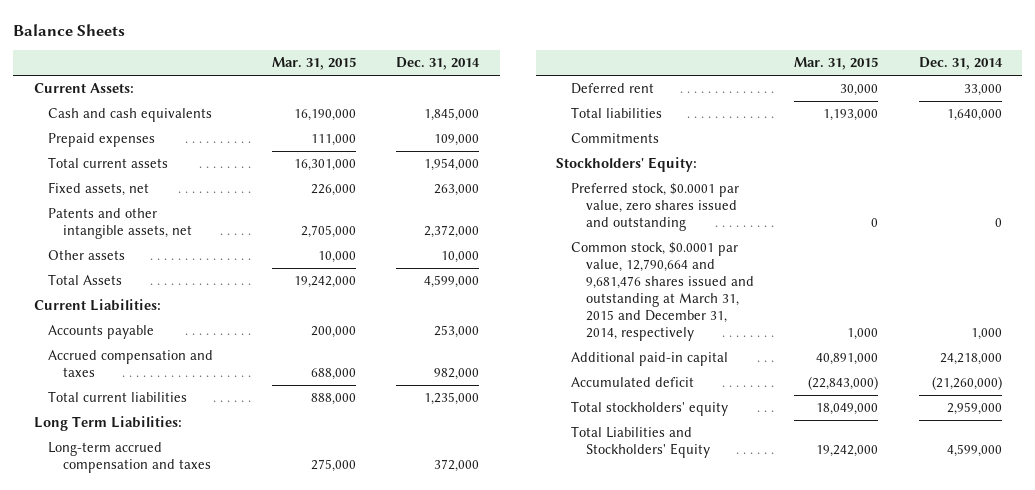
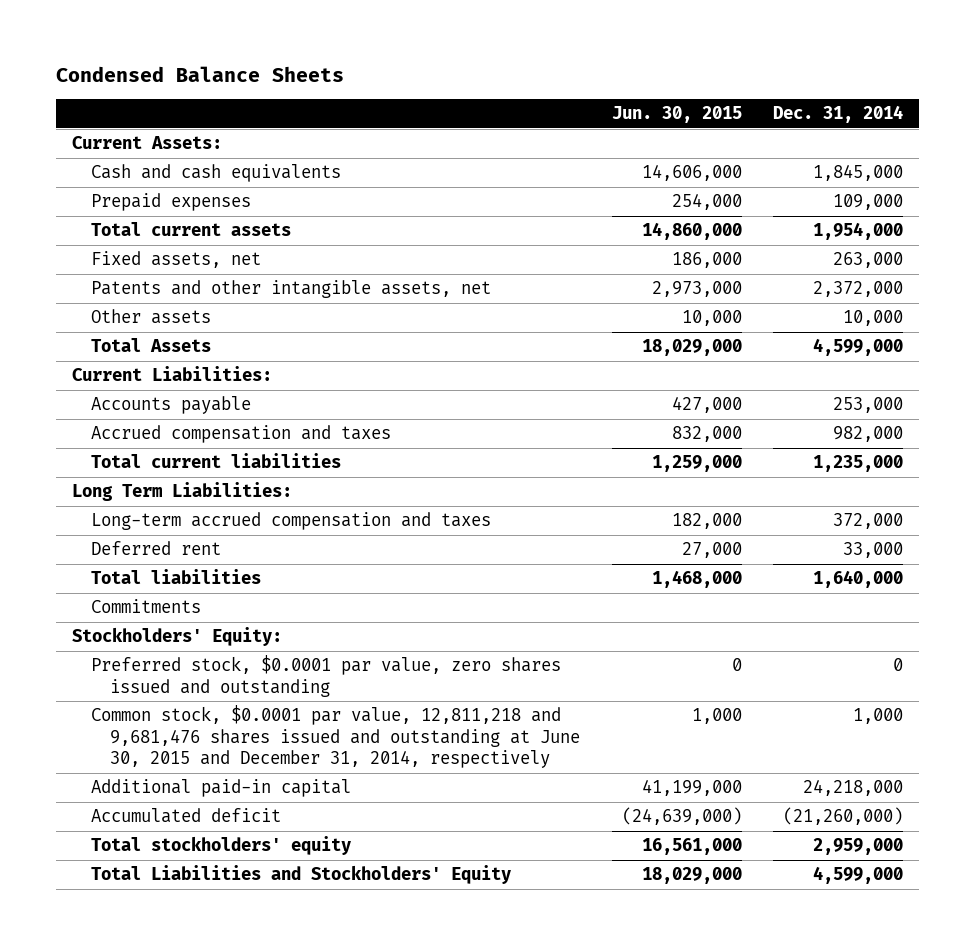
[13,23,126,36] Balance Sheets -> [56,66,345,83] Condensed Balance Sheets
[271,57,356,71] Mar. 31, 2015 -> none
none -> [611,106,742,124] Jun. 30, 2015
[570,242,754,342] Common stock, $0.0001 par value, 12,790,664 and 9,681,476 shares issued and outstanding at March 31, 2015 and December 31, 2014, respectively -> [90,705,580,769] Common stock, $0.0001 par value, 12,811,218 and 9,681,476 shares issued and outstanding at June 30, 2015 and December 31, 2014, respectively

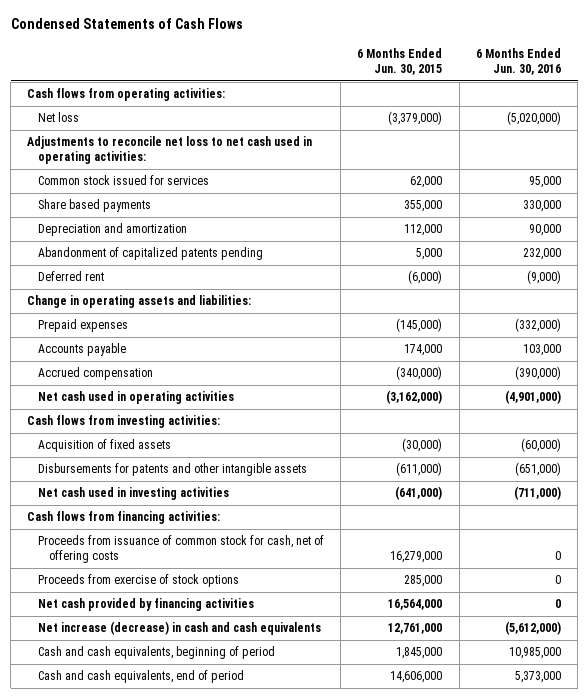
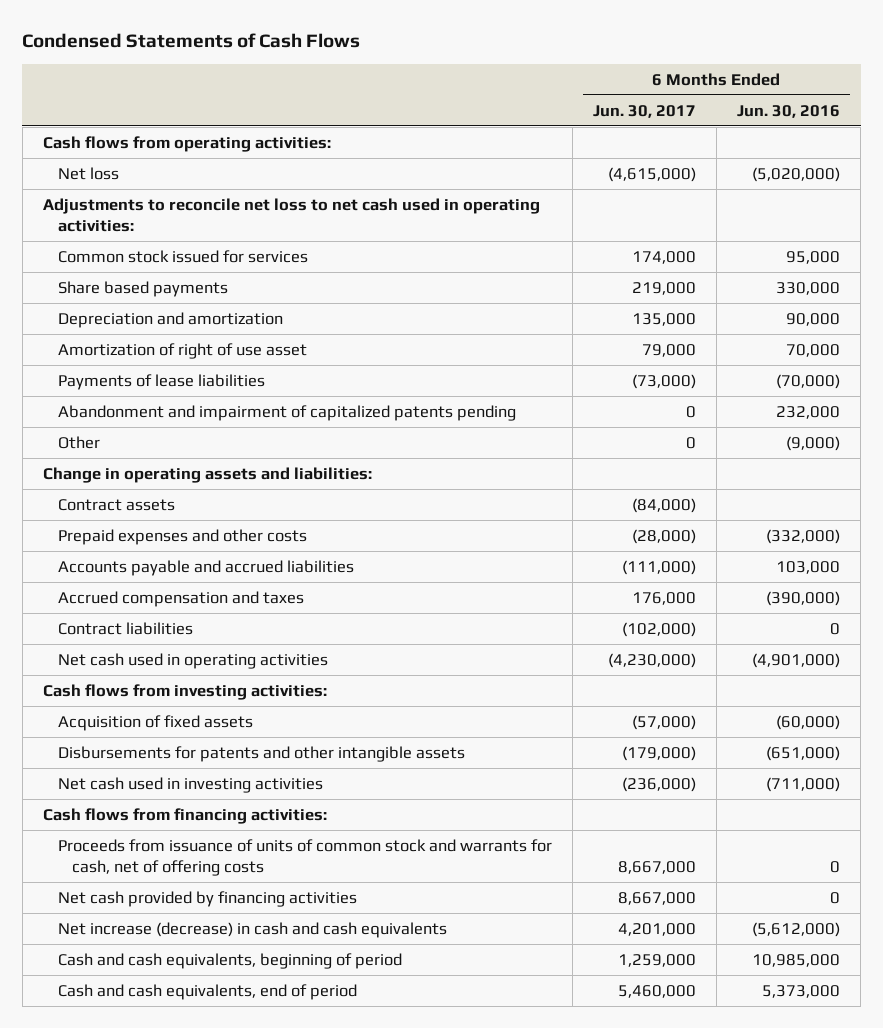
[357,47,443,75] 6 Months Ended Jun. 30, 2015 -> none
none -> [592,104,696,118] Jun. 30, 2017
[37,271,104,282] Deferred rent -> none
none -> [57,342,307,359] Amortization of right of use asset
none -> [57,373,265,390] Payments of lease liabilities
[37,247,263,261] Abandonment of capitalized patents pending -> [57,404,516,421] Abandonment and impairment of capitalized patents pending
none -> [57,435,100,449] Other
none -> [57,498,175,511] Contract assets
[37,319,128,333] Prepaid expenses -> [57,528,307,545] Prepaid expenses and other costs
[37,343,126,357] Accounts payable -> [57,559,354,576] Accounts payable and accrued liabilities
[37,367,153,381] Accrued compensation -> [57,590,304,607] Accrued compensation and taxes
none -> [57,621,193,635] Contract liabilities
[37,574,239,588] Proceeds from exercise of stock options -> none
[37,535,324,564] Proceeds from issuance of common stock for cash, net of offering costs -> [57,838,552,876] Proceeds from issuance of units of common stock and warrants for cash, net of offering costs

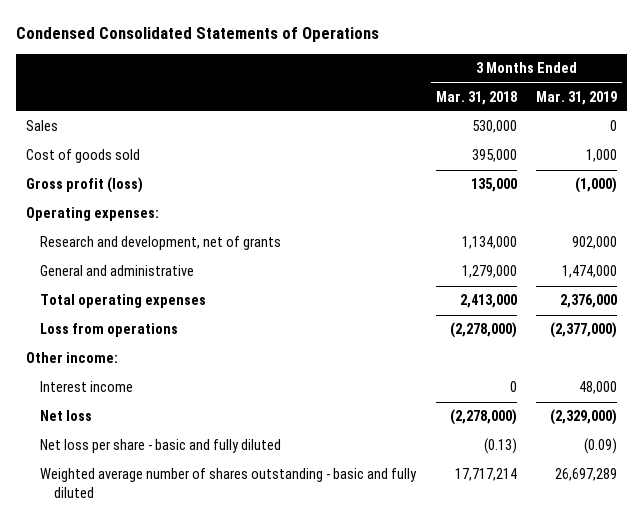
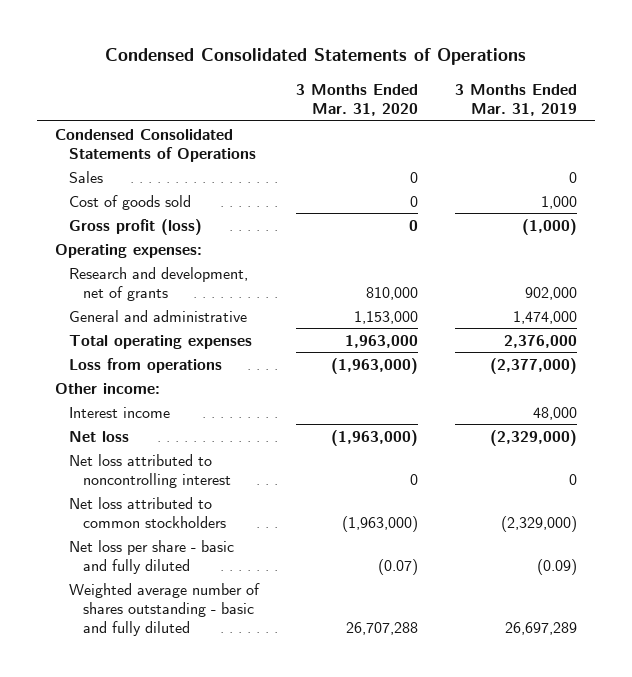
[435,90,517,105] Mar. 31, 2018 -> none
none -> [296,83,419,117] 3 Months Ended Mar. 31, 2020
none -> [55,128,257,162] Condensed Consolidated Statements of Operations
none -> [69,453,232,488] Net loss attributed to noncontrolling interest
none -> [69,496,227,528] Net loss attributed to common stockholders

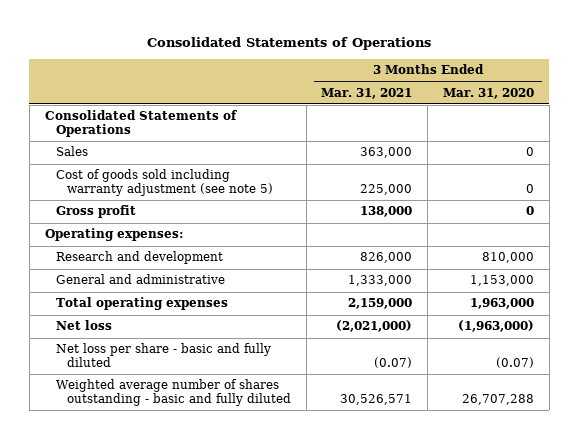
[105,48,527,66] Condensed Consolidated Statements of Operations -> [147,37,432,51] Consolidated Statements of Operations
[454,83,577,117] 3 Months Ended Mar. 31, 2019 -> none
none -> [321,87,413,99] Mar. 31, 2021
[55,128,257,162] Condensed Consolidated Statements of Operations -> [44,110,237,138] Consolidated Statements of Operations
[69,194,192,210] Cost of goods sold -> none
none -> [55,169,273,197] Cost of goods sold including warranty adjustment (see note 5)
[69,218,203,235] Gross profit (loss) -> [55,205,136,219] Gross profit
[69,266,249,301] Research and development, net of grants -> [55,251,223,265] Research and development
[69,357,223,373] Loss from operations -> none
[55,382,161,394] Other income: -> none
[69,406,171,418] Interest income -> none
[69,453,232,488] Net loss attributed to noncontrolling interest -> none
[69,496,227,528] Net loss attributed to common stockholders -> none

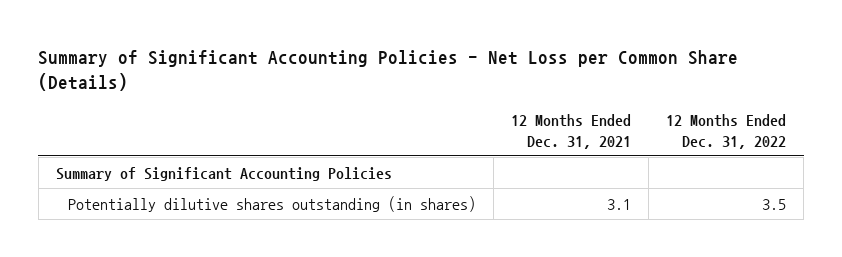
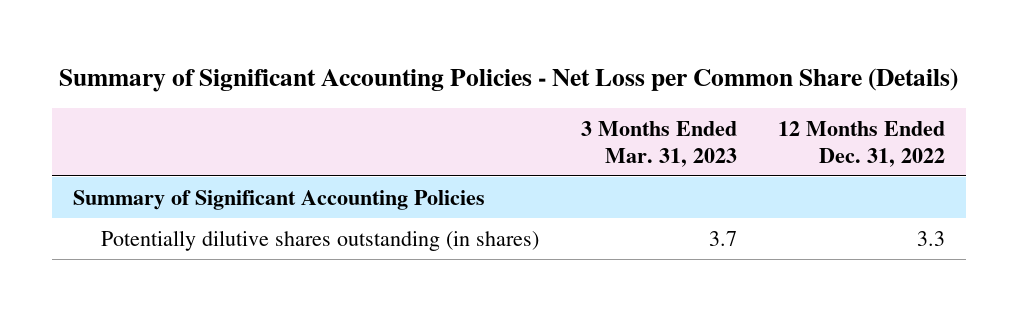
[511,113,632,149] 12 Months Ended Dec. 31, 2021 -> none
none -> [580,121,737,167] 3 Months Ended Mar. 31, 2023
[762,198,787,210] 3.5 -> [916,230,945,246] 3.3

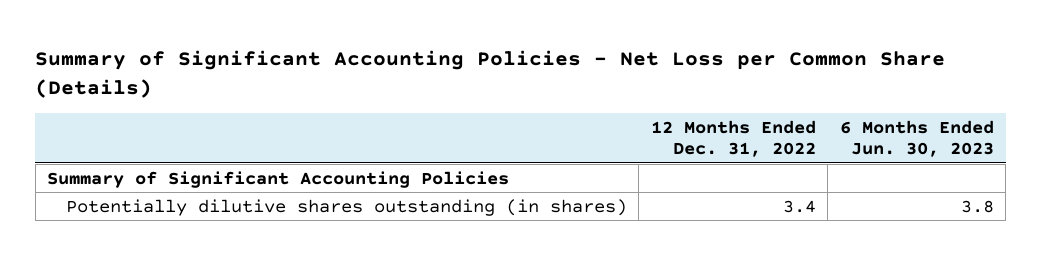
[580,121,737,167] 3 Months Ended Mar. 31, 2023 -> none
none -> [839,119,994,158] 6 Months Ended Jun. 30, 2023
[916,230,945,246] 3.3 -> [782,199,816,213] 3.4

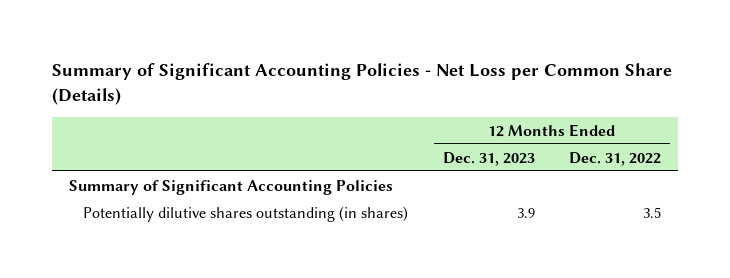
[839,119,994,158] 6 Months Ended Jun. 30, 2023 -> none
none -> [442,151,535,166] Dec. 31, 2023
[782,199,816,213] 3.4 -> [643,206,662,218] 3.5

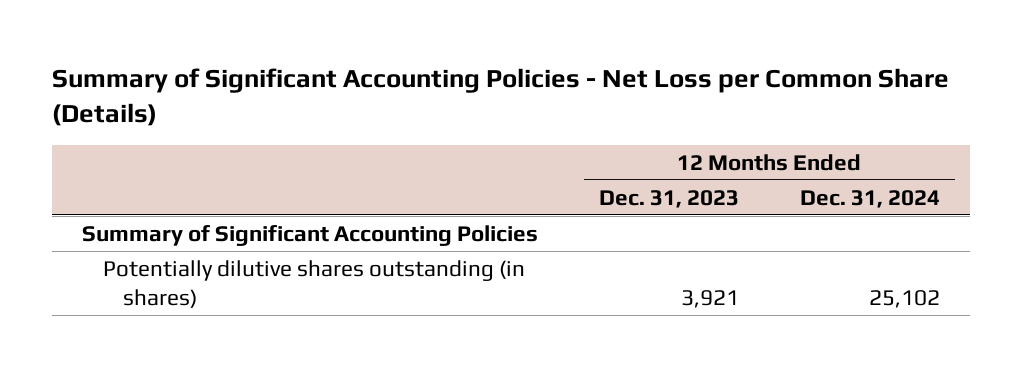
[569,151,662,166] Dec. 31, 2022 -> none
none -> [799,189,940,208] Dec. 31, 2024
[516,207,535,218] 3.9 -> [681,289,740,308] 3,921

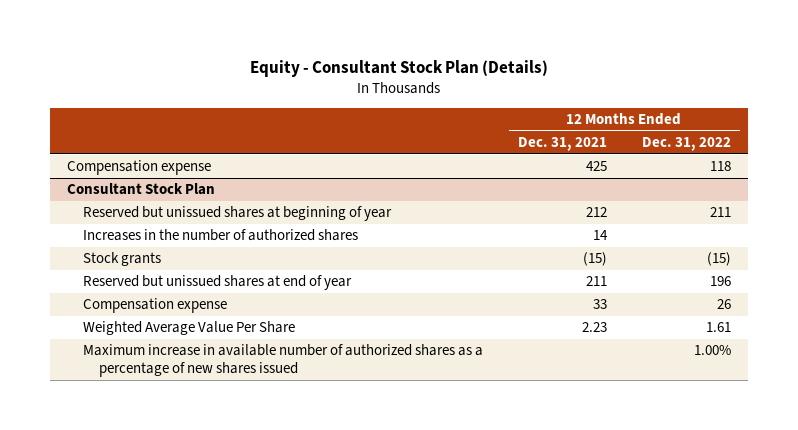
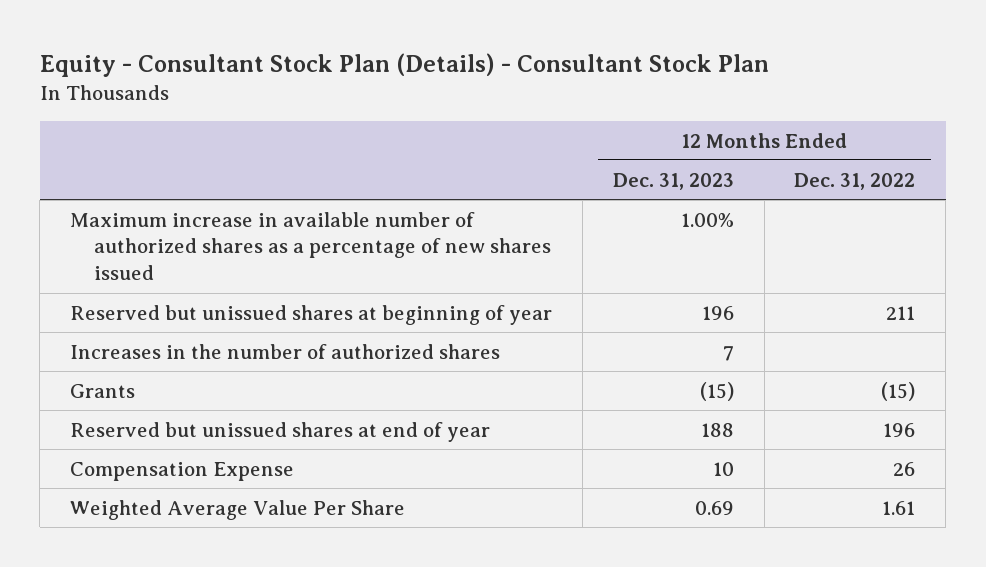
[250,59,549,77] Equity - Consultant Stock Plan (Details) -> [39,53,769,78] Equity - Consultant Stock Plan (Details) - Consultant Stock Plan
[518,137,608,152] Dec. 31, 2021 -> none
none -> [612,172,734,190] Dec. 31, 2023
[67,160,212,176] Compensation expense -> none
[67,183,216,196] Consultant Stock Plan -> none
none -> [70,211,551,281] Maximum increase in available number of authorized shares as a percentage of new shares issued
[83,252,162,267] Stock grants -> [70,383,136,398] Grants
[83,298,228,314] Compensation expense -> [70,461,295,481] Compensation Expense
[83,344,484,377] Maximum increase in available number of authorized shares as a percentage of new shares issued -> none

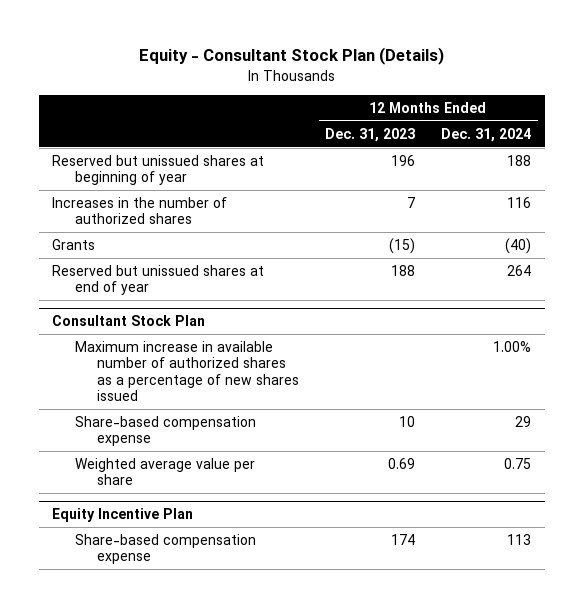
[39,53,769,78] Equity - Consultant Stock Plan (Details) - Consultant Stock Plan -> [138,47,444,66] Equity - Consultant Stock Plan (Details)
[794,172,916,190] Dec. 31, 2022 -> none
none -> [441,127,532,142] Dec. 31, 2024
[70,211,551,281] Maximum increase in available number of authorized shares as a percentage of new shares issued -> none
none -> [52,315,206,327] Consultant Stock Plan
none -> [74,341,299,402] Maximum increase in available number of authorized shares as a percentage of new shares issued
[70,461,295,481] Compensation Expense -> [74,416,256,447] Share-based compensation expense
[70,499,406,520] Weighted Average Value Per Share -> [74,458,255,486] Weighted average value per share
none -> [52,508,194,523] Equity Incentive Plan
none -> [74,534,256,565] Share-based compensation expense

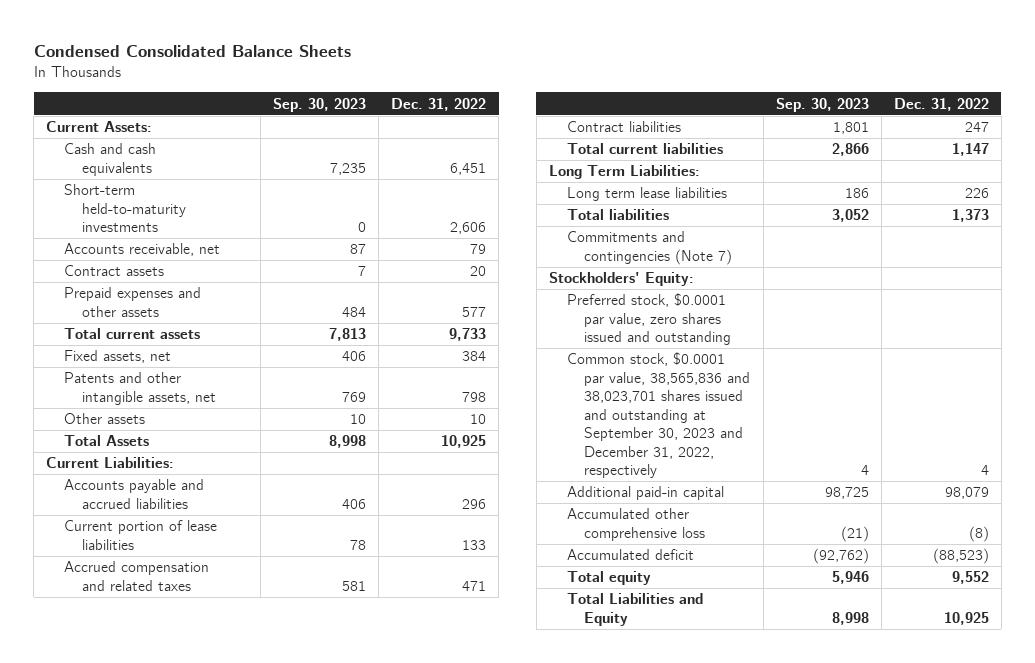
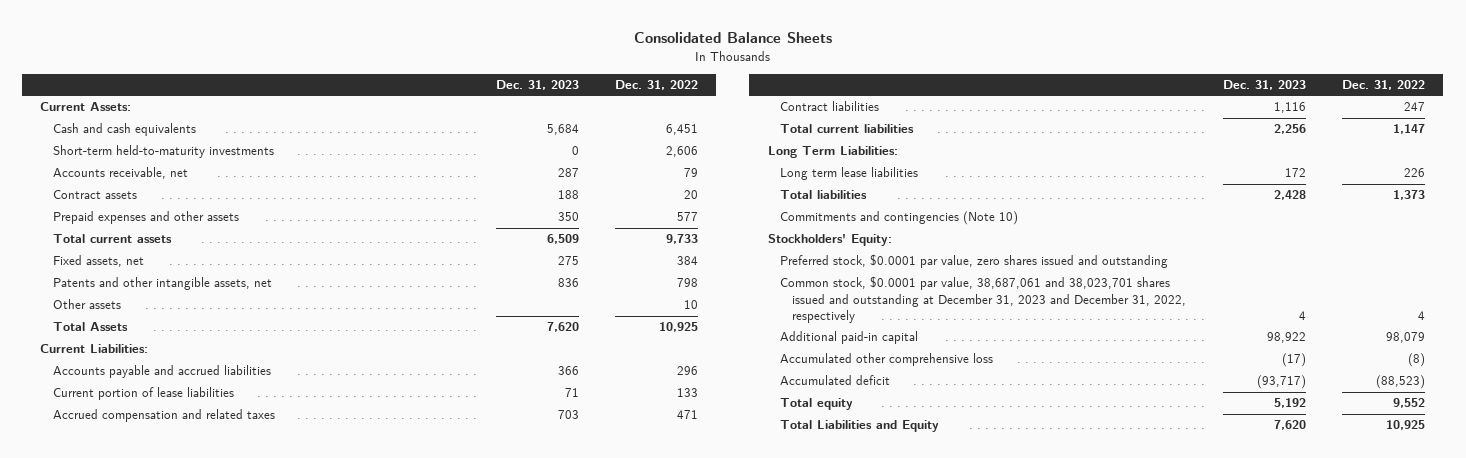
[33,45,351,58] Condensed Consolidated Balance Sheets -> [633,31,832,43] Consolidated Balance Sheets
[273,97,367,112] Sep. 30, 2023 -> none
none -> [495,80,579,91] Dec. 31, 2023
[566,231,733,265] Commitments and contingencies (Note 7) -> [779,211,1018,226] Commitments and contingencies (Note 10)
[566,352,751,478] Common stock, $0.0001 par value, 38,565,836 and 38,023,701 shares issued and outstanding at September 30, 2023 and December 31, 2022, respectively -> [779,276,1187,323] Common stock, $0.0001 par value, 38,687,061 and 38,023,701 shares issued and outstanding at December 31, 2023 and December 31, 2022, respectively

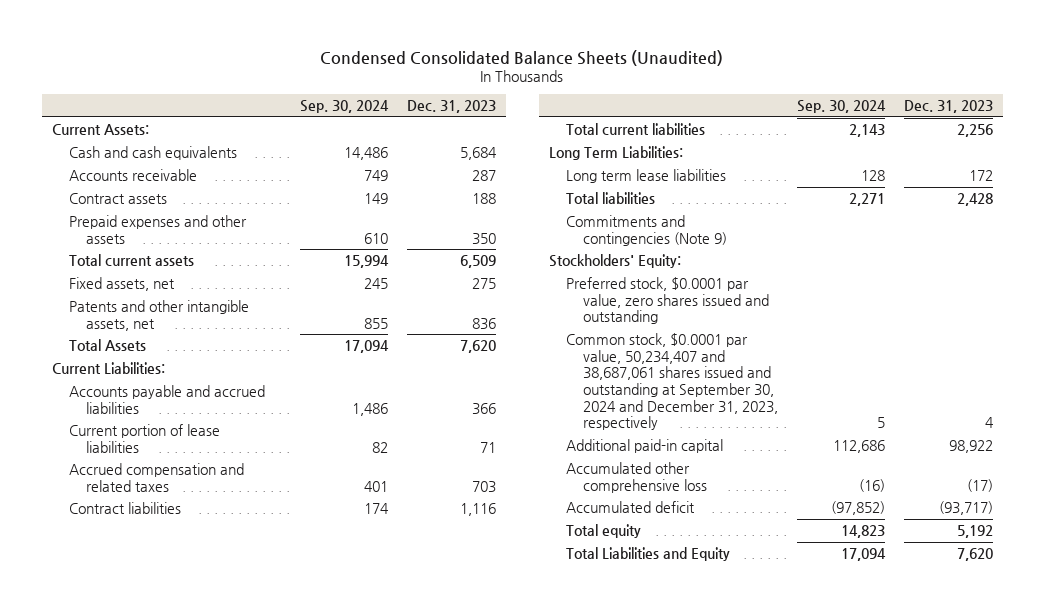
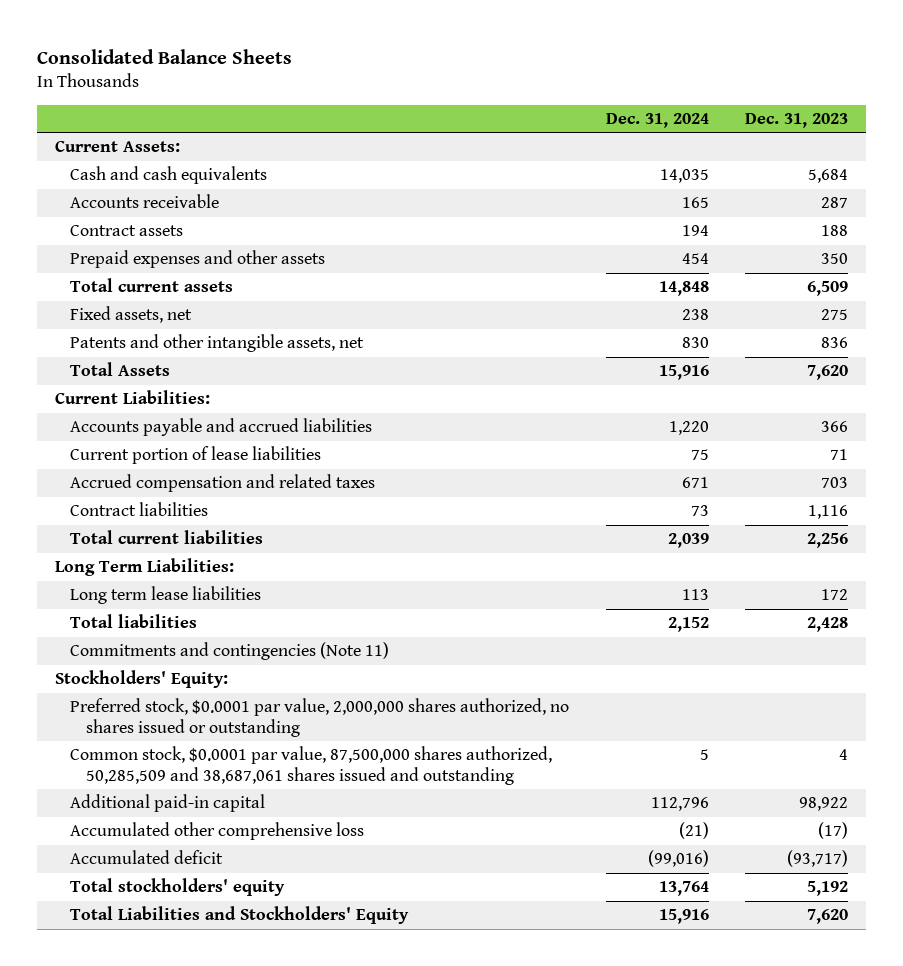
[320,49,724,66] Condensed Consolidated Balance Sheets (Unaudited) -> [36,48,292,64] Consolidated Balance Sheets
[299,100,389,114] Sep. 30, 2024 -> none
none -> [605,112,709,128] Dec. 31, 2024
[565,214,727,246] Commitments and contingencies (Note 9) -> [70,642,390,661] Commitments and contingencies (Note 11)
[565,276,769,325] Preferred stock, $0.0001 par value, zero shares issued and outstanding -> [70,698,570,737] Preferred stock, $0.0001 par value, 2,000,000 shares authorized, no shares issued or outstanding
[565,332,778,431] Common stock, $0.0001 par value, 50,234,407 and 38,687,061 shares issued and outstanding at September 30, 2024 and December 31, 2023, respectively -> [70,746,553,785] Common stock, $0.0001 par value, 87,500,000 shares authorized, 50,285,509 and 38,687,061 shares issued and outstanding
[565,523,641,538] Total equity -> [70,878,286,897] Total stockholders' equity
[565,546,730,561] Total Liabilities and Equity -> [70,906,410,925] Total Liabilities and Stockholders' Equity

